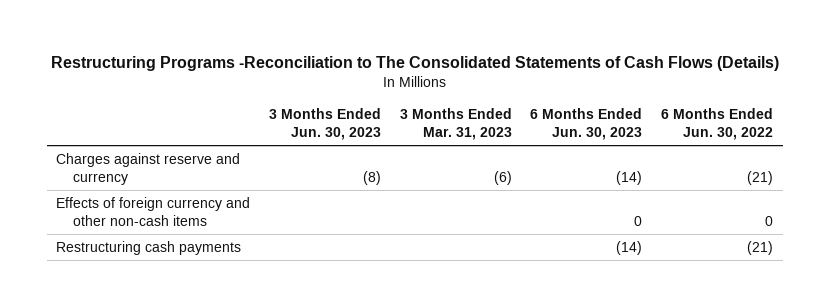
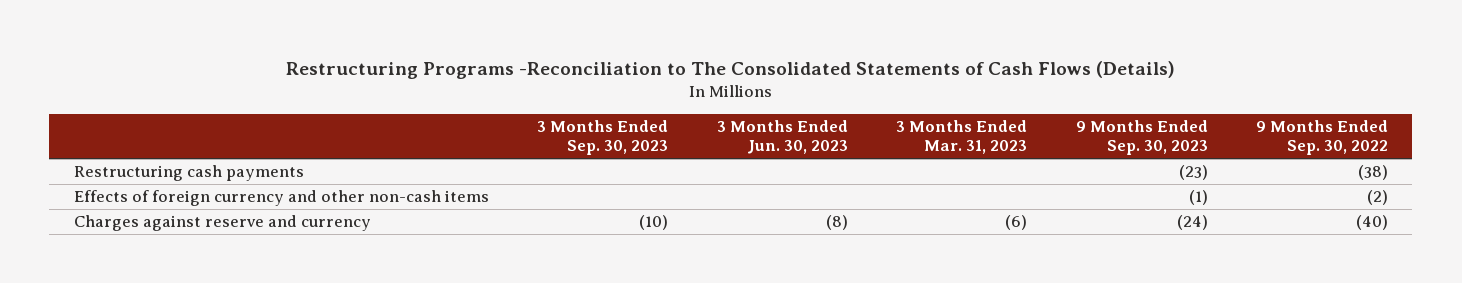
[530,108,643,141] 6 Months Ended Jun. 30, 2023 -> none
[661,108,774,141] 6 Months Ended Jun. 30, 2022 -> none
none -> [537,119,669,156] 3 Months Ended Sep. 30, 2023
none -> [1075,119,1208,156] 9 Months Ended Sep. 30, 2023
none -> [1256,119,1389,156] 9 Months Ended Sep. 30, 2022
[56,196,251,226] Effects of foreign currency and other non-cash items -> [73,190,489,207] Effects of foreign currency and other non-cash items
[56,152,241,185] Charges against reserve and currency -> [73,215,371,232] Charges against reserve and currency

